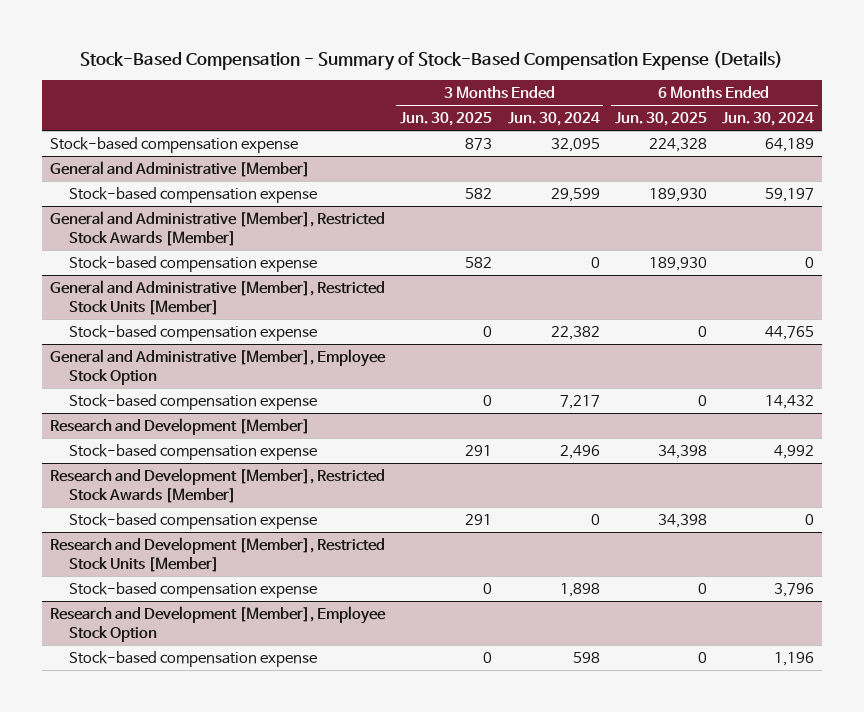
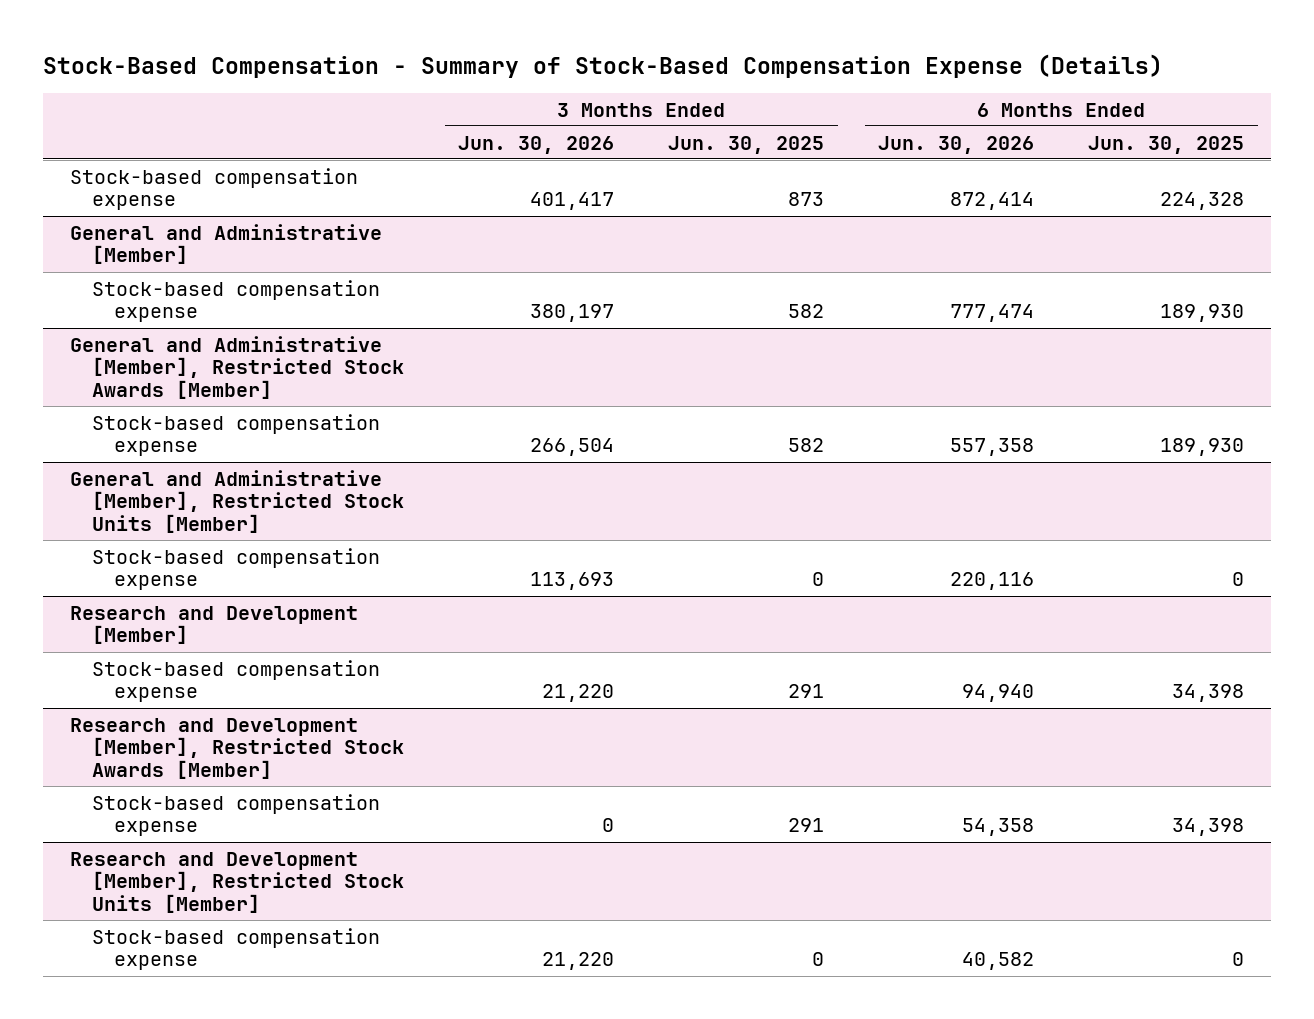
[507,112,600,127] Jun. 30, 2024 -> none
[722,112,815,127] Jun. 30, 2024 -> none
none -> [458,135,615,154] Jun. 30, 2026
none -> [878,135,1035,154] Jun. 30, 2026
[49,348,386,385] General and Administrative [Member], Employee Stock Option -> none
[68,393,317,410] Stock-based compensation expense -> none
[49,605,386,642] Research and Development [Member], Employee Stock Option -> none
[68,650,317,667] Stock-based compensation expense -> none

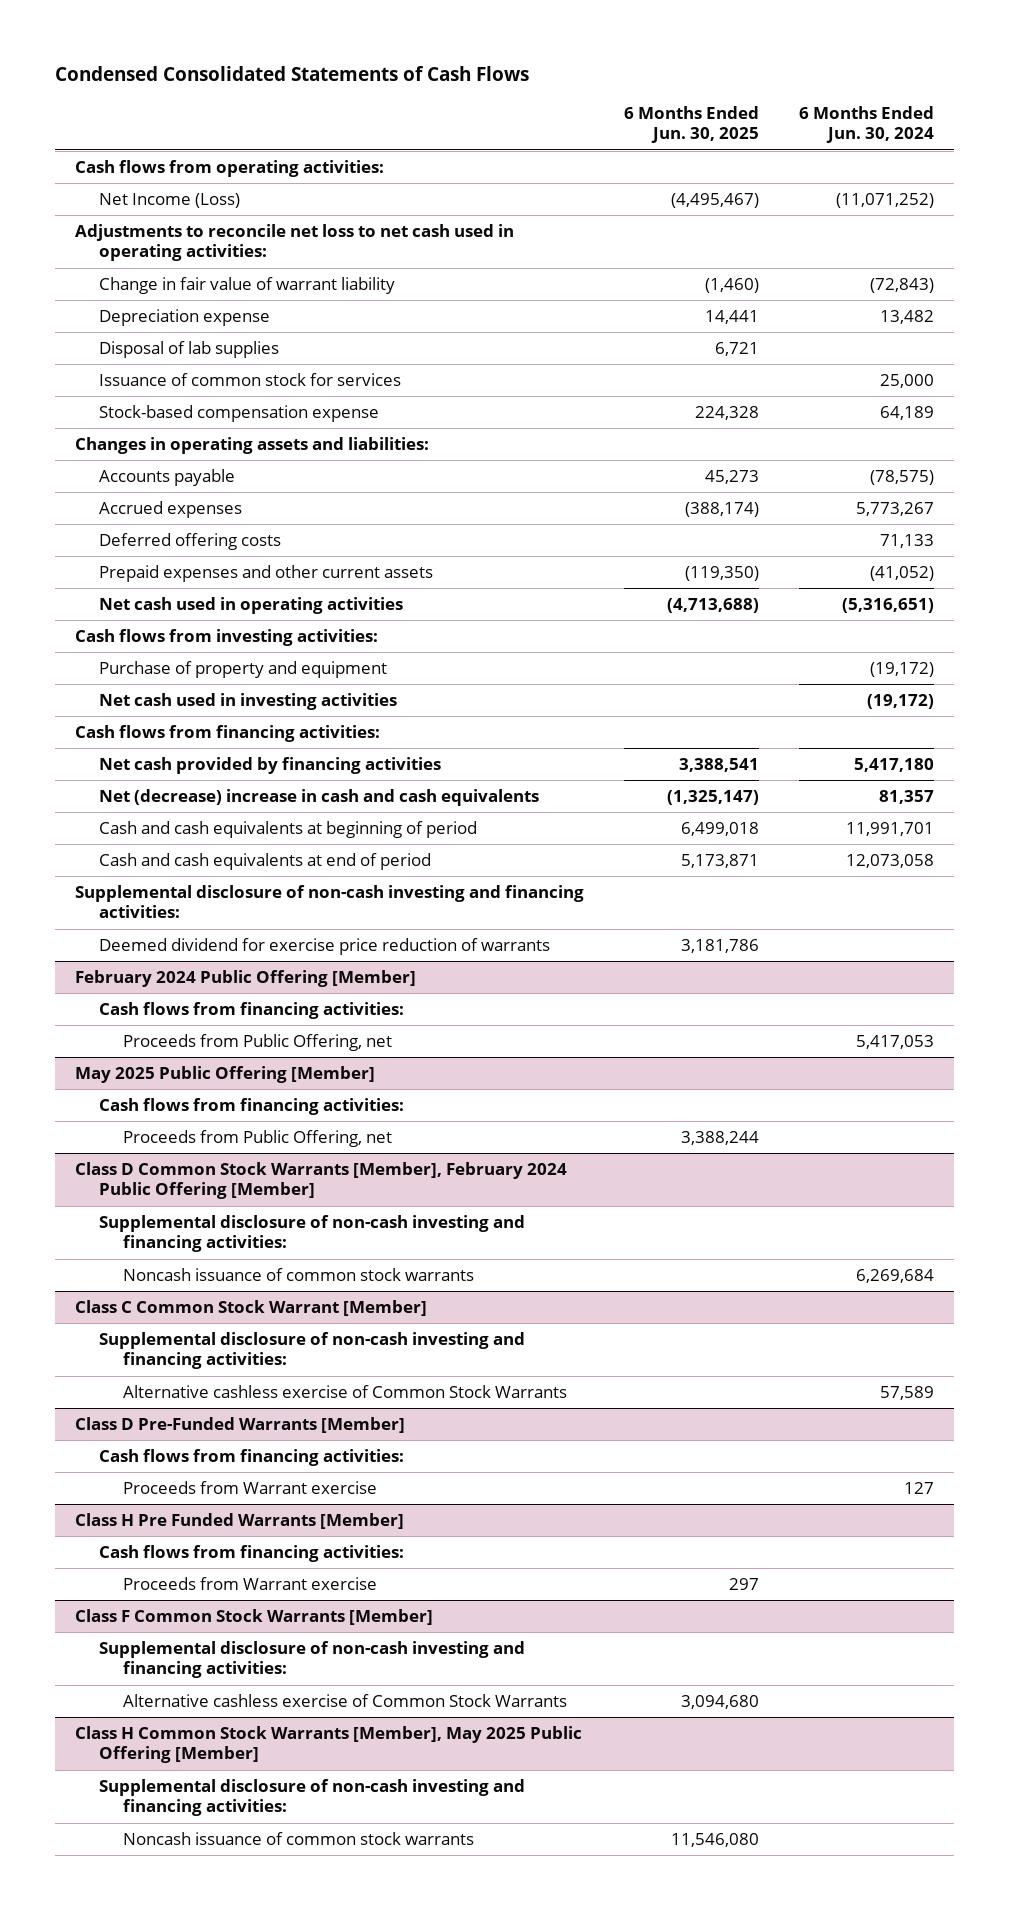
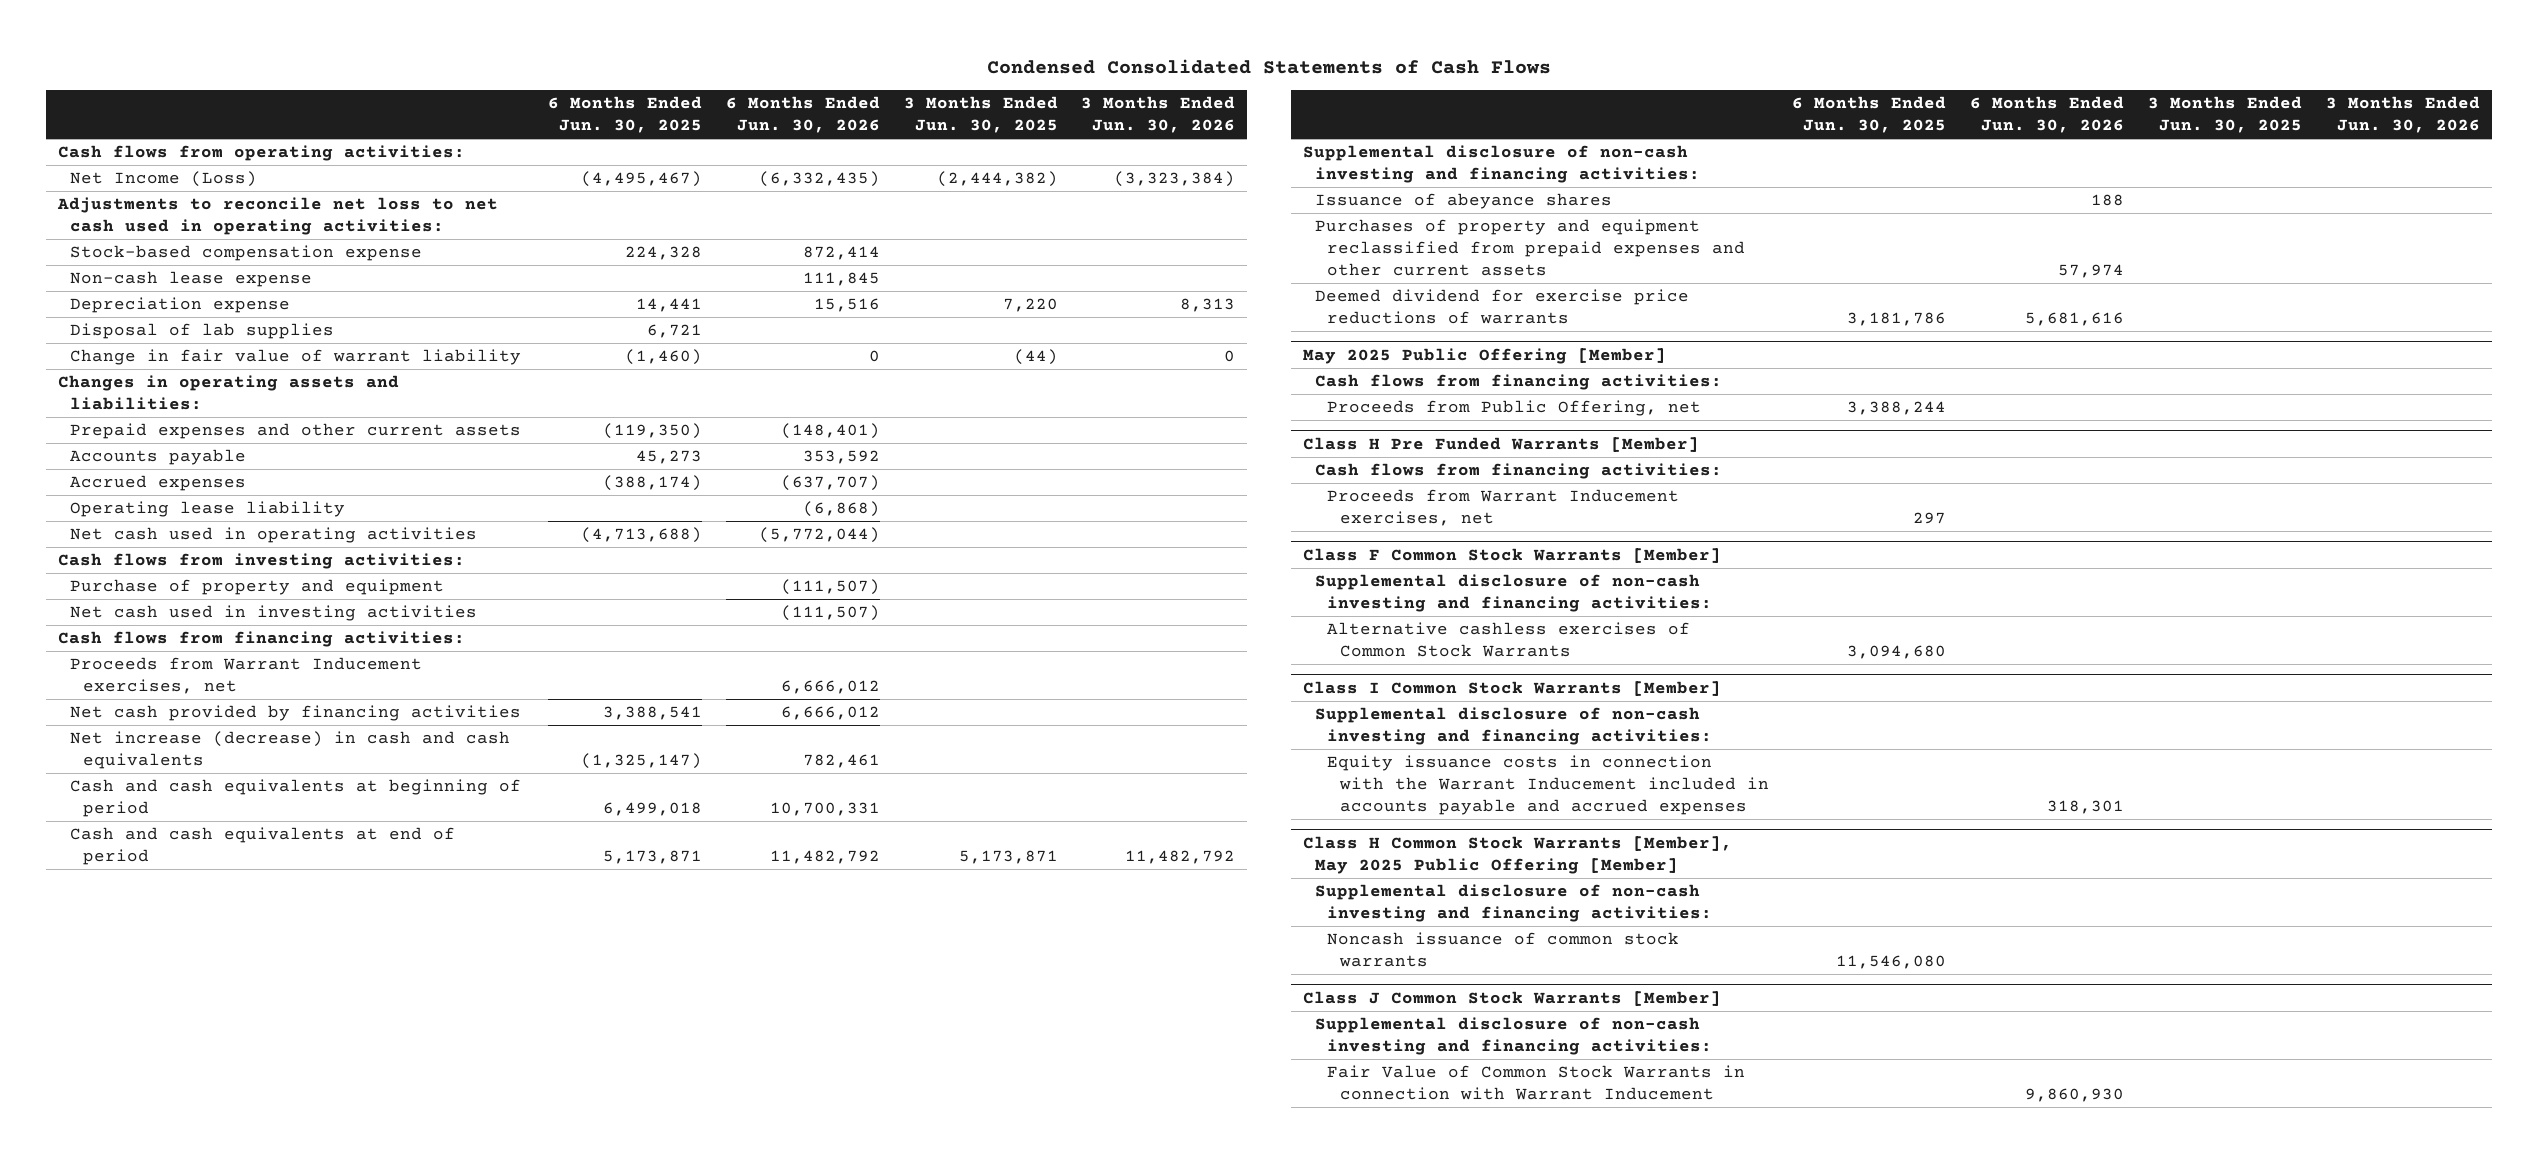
[799,105,935,144] 6 Months Ended Jun. 30, 2024 -> none
none -> [725,96,880,134] 6 Months Ended Jun. 30, 2026
none -> [903,96,1058,134] 3 Months Ended Jun. 30, 2025
none -> [1081,96,1236,134] 3 Months Ended Jun. 30, 2026
[99,404,380,422] Stock-based compensation expense -> [70,245,423,262] Stock-based compensation expense
none -> [70,271,313,288] Non-cash lease expense
[99,372,402,386] Issuance of common stock for services -> none
[99,276,396,294] Change in fair value of warrant liability -> [70,349,522,366] Change in fair value of warrant liability
[99,564,434,582] Prepaid expenses and other current assets -> [70,423,522,440] Prepaid expenses and other current assets
[99,532,282,550] Deferred offering costs -> none
none -> [70,501,346,518] Operating lease liability
none -> [70,657,423,694] Proceeds from Warrant Inducement exercises, net
[99,788,540,806] Net (decrease) increase in cash and cash equivalents -> [70,731,511,769] Net increase (decrease) in cash and cash equivalents
[75,969,417,987] February 2024 Public Offering [Member] -> none
[99,1001,405,1019] Cash flows from financing activities: -> none
[123,1033,393,1051] Proceeds from Public Offering, net -> none
none -> [1314,193,1612,210] Issuance of abeyance shares
none -> [1314,219,1746,276] Purchases of property and equipment reclassified from prepaid expenses and other current assets
[99,937,551,955] Deemed dividend for exercise price reduction of warrants -> [1314,289,1689,324] Deemed dividend for exercise price reductions of warrants
[75,1161,568,1200] Class D Common Stock Warrants [Member], February 2024 Public Offering [Member] -> none
[99,1214,526,1253] Supplemental disclosure of non-cash investing and financing activities: -> none
[123,1267,475,1281] Noncash issuance of common stock warrants -> none
[75,1299,428,1316] Class C Common Stock Warrant [Member] -> none
[99,1331,526,1370] Supplemental disclosure of non-cash investing and financing activities: -> none
[123,1384,568,1398] Alternative cashless exercise of Common Stock Warrants -> none
[75,1416,406,1433] Class D Pre-Funded Warrants [Member] -> none
[99,1448,405,1466] Cash flows from financing activities: -> none
[123,1480,378,1494] Proceeds from Warrant exercise -> none
[123,1576,378,1590] Proceeds from Warrant exercise -> [1327,489,1680,526] Proceeds from Warrant Inducement exercises, net
[123,1693,568,1707] Alternative cashless exercise of Common Stock Warrants -> [1327,622,1691,657] Alternative cashless exercises of Common Stock Warrants
none -> [1302,681,1721,697] Class I Common Stock Warrants [Member]
none -> [1314,707,1713,745] Supplemental disclosure of non-cash investing and financing activities:
none -> [1327,755,1769,815] Equity issuance costs in connection with the Warrant Inducement included in accounts payable and accrued expenses
none -> [1302,991,1721,1007] Class J Common Stock Warrants [Member]
none -> [1314,1017,1713,1055] Supplemental disclosure of non-cash investing and financing activities:
none -> [1327,1065,1746,1100] Fair Value of Common Stock Warrants in connection with Warrant Inducement

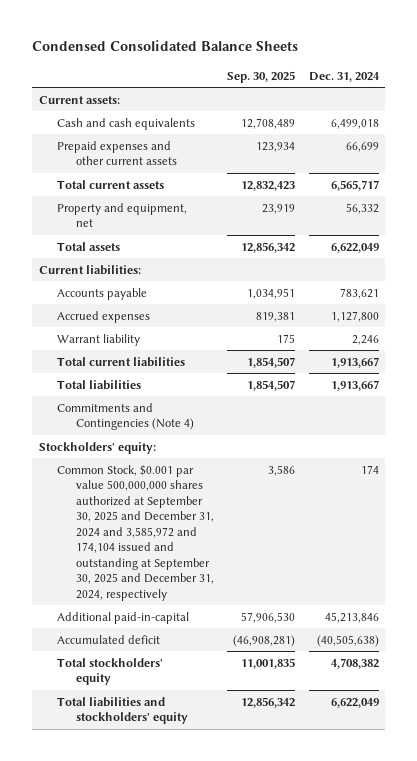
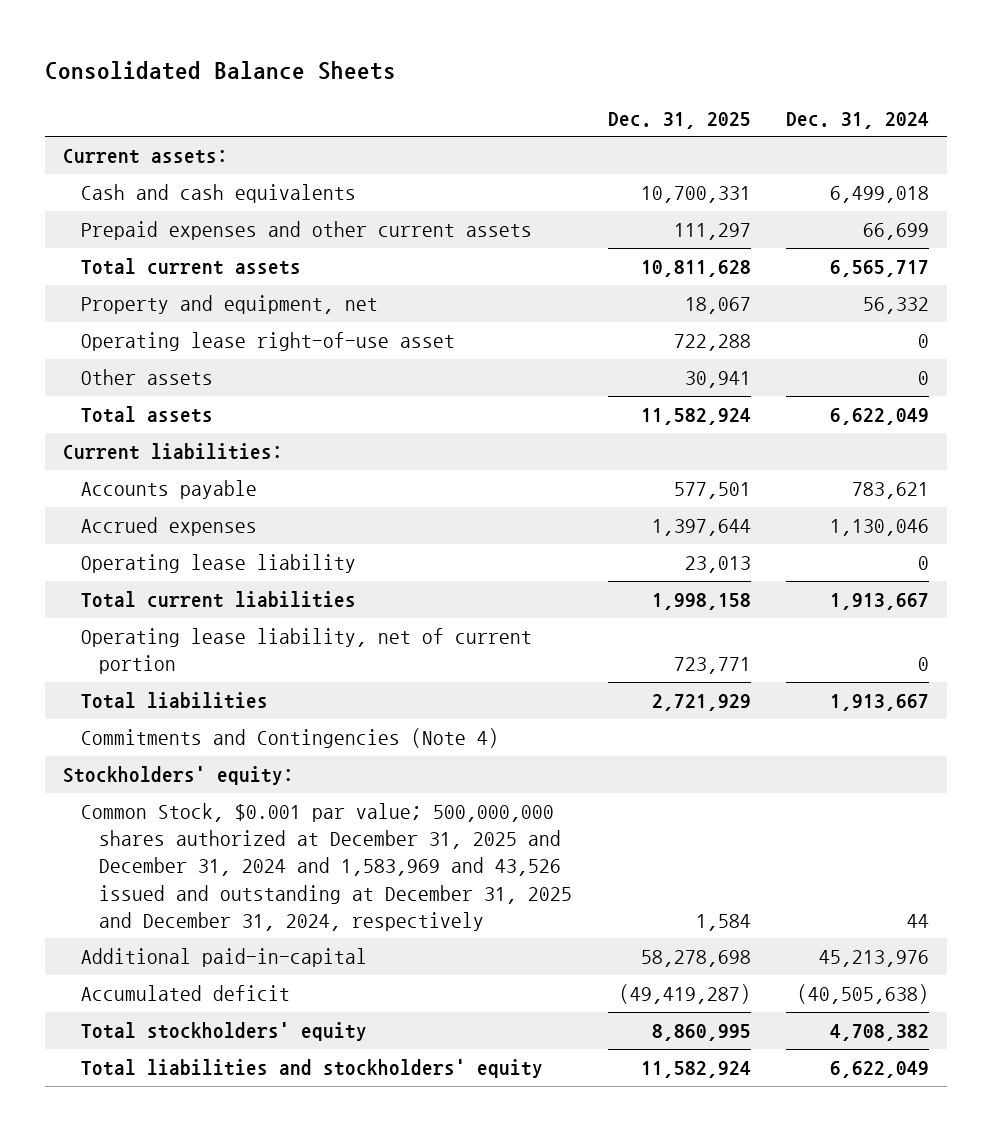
[31,40,298,52] Condensed Consolidated Balance Sheets -> [45,61,397,81] Consolidated Balance Sheets
[227,70,296,83] Sep. 30, 2025 -> none
none -> [607,111,751,129] Dec. 31, 2025
none -> [81,332,456,352] Operating lease right-of-use asset
none -> [81,369,214,386] Other assets
[57,333,141,346] Warrant liability -> none
[330,310,379,322] 1,127,800 -> [829,519,929,537] 1,130,046
none -> [81,554,357,574] Operating lease liability
none -> [81,628,533,675] Operating lease liability, net of current portion
[57,464,214,601] Common Stock, $0.001 par value 500,000,000 shares authorized at September 30, 2025 and December 31, 2024 and 3,585,972 and 174,104 issued and outstanding at September 30, 2025 and December 31, 2024, respectively -> [81,803,573,931] Common Stock, $0.001 par value; 500,000,000 shares authorized at December 31, 2025 and December 31, 2024 and 1,583,969 and 43,526 issued and outstanding at December 31, 2025 and December 31, 2024, respectively
[360,464,379,474] 174 -> [906,913,929,928] 44
[324,611,379,623] 45,213,846 -> [818,950,929,968] 45,213,976

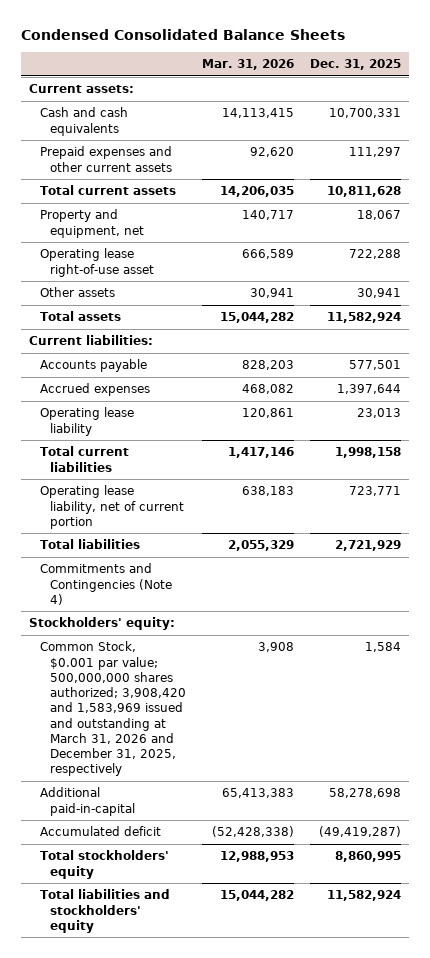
[45,61,397,81] Consolidated Balance Sheets -> [21,28,346,40] Condensed Consolidated Balance Sheets
[785,111,929,129] Dec. 31, 2024 -> none
none -> [201,58,294,70] Mar. 31, 2026
[81,803,573,931] Common Stock, $0.001 par value; 500,000,000 shares authorized at December 31, 2025 and December 31, 2024 and 1,583,969 and 43,526 issued and outstanding at December 31, 2025 and December 31, 2024, respectively -> [39,641,186,777] Common Stock, $0.001 par value; 500,000,000 shares authorized; 3,908,420 and 1,583,969 issued and outstanding at March 31, 2026 and December 31, 2025, respectively

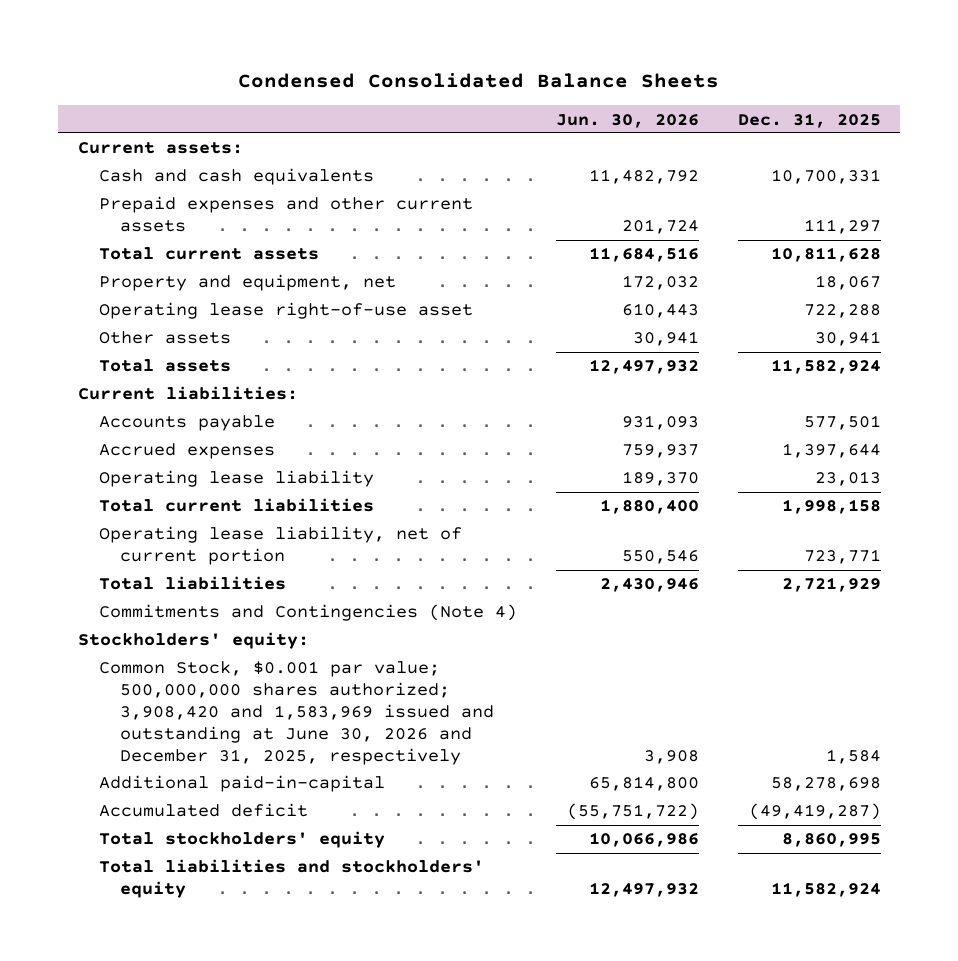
[201,58,294,70] Mar. 31, 2026 -> none
none -> [555,113,699,128] Jun. 30, 2026
[39,641,186,777] Common Stock, $0.001 par value; 500,000,000 shares authorized; 3,908,420 and 1,583,969 issued and outstanding at March 31, 2026 and December 31, 2025, respectively -> [98,661,494,766] Common Stock, $0.001 par value; 500,000,000 shares authorized; 3,908,420 and 1,583,969 issued and outstanding at June 30, 2026 and December 31, 2025, respectively

